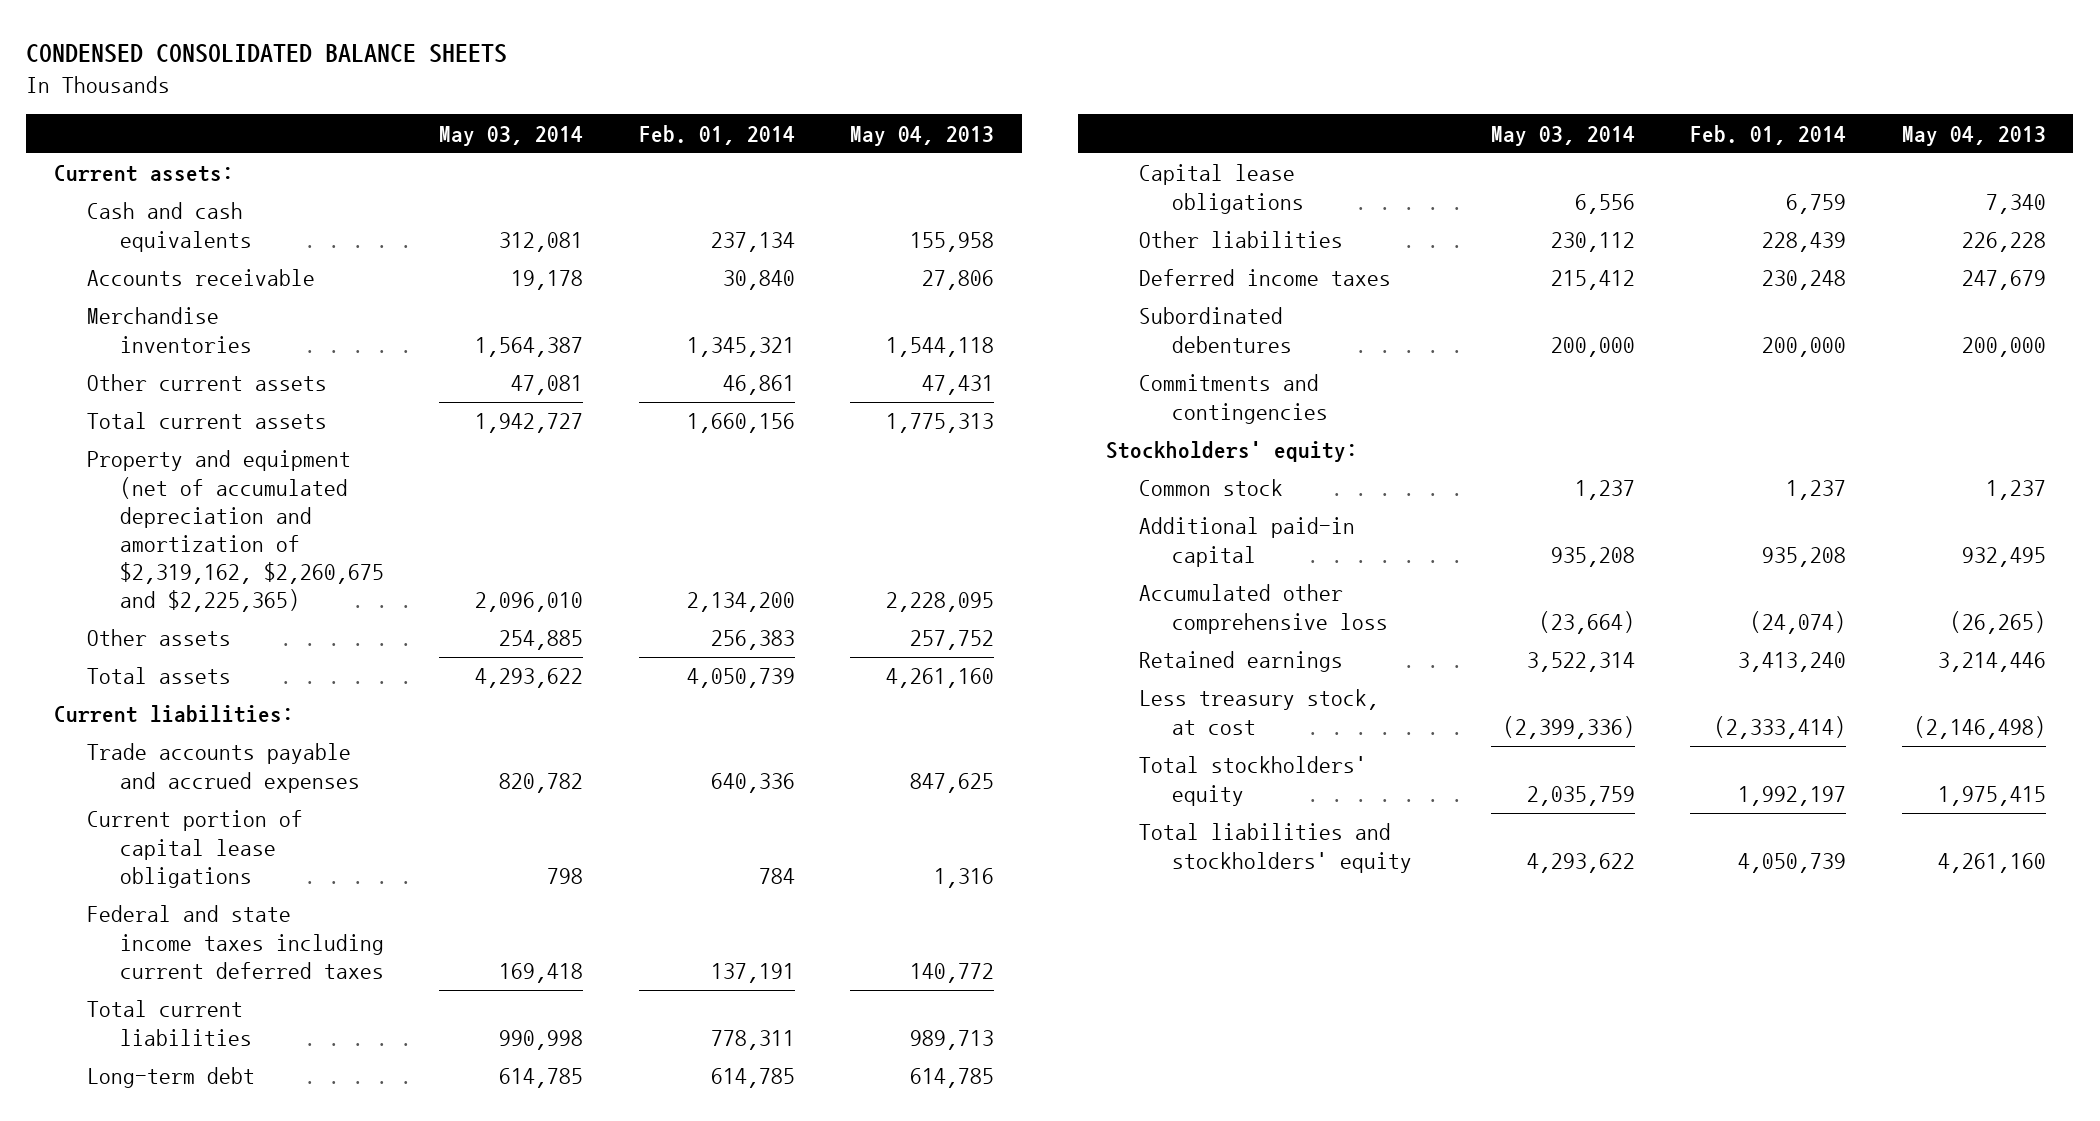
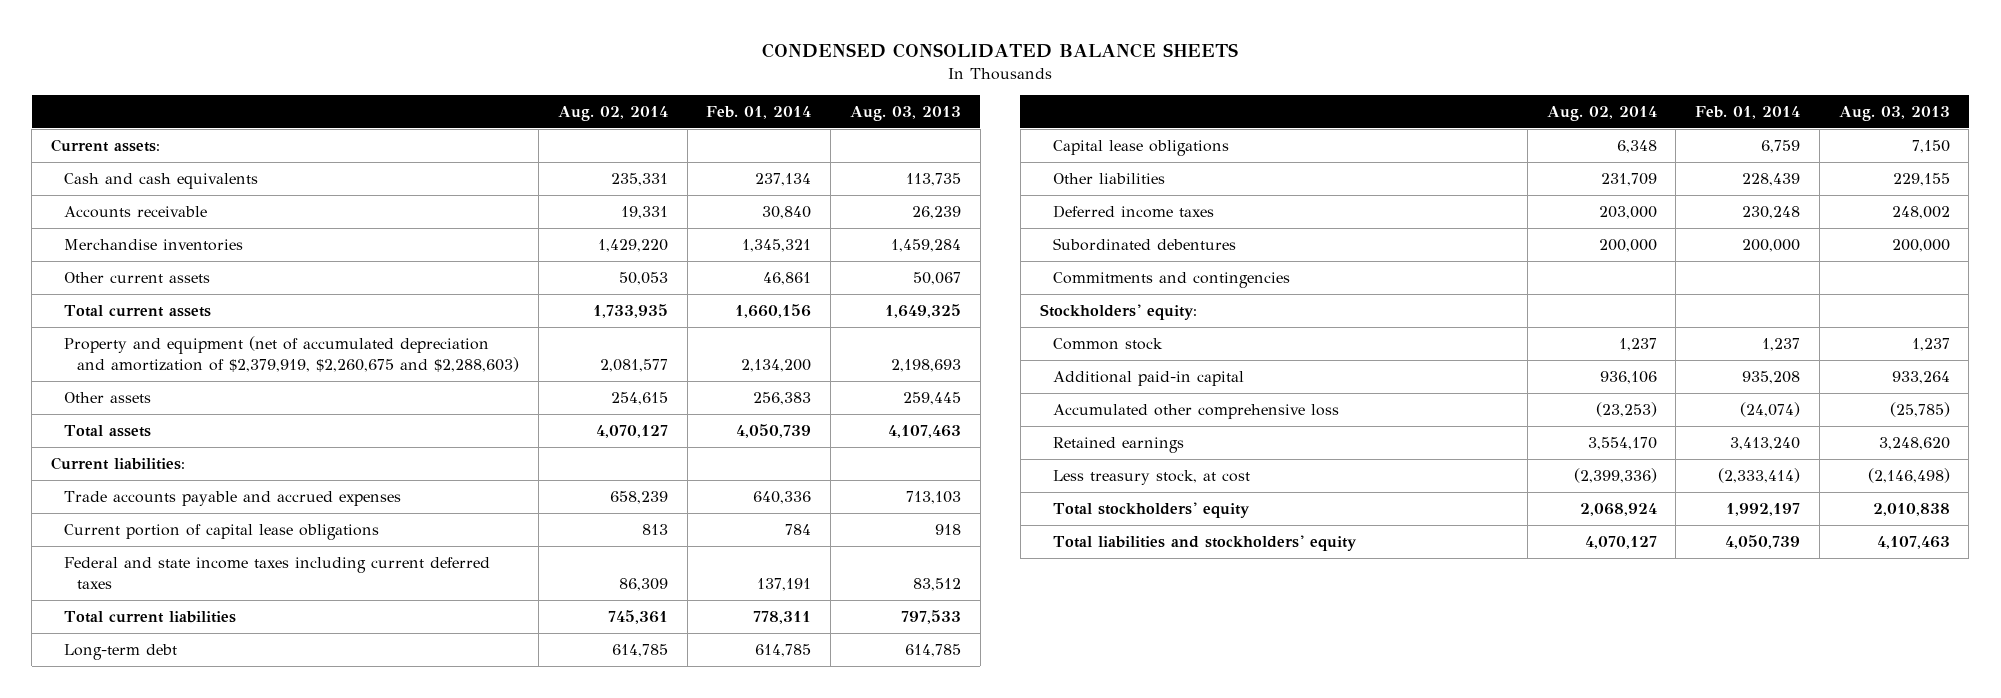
[439,125,584,146] May 03, 2014 -> none
[850,125,995,146] May 04, 2013 -> none
none -> [557,105,668,121] Aug. 02, 2014
none -> [849,105,961,121] Aug. 03, 2013
[87,450,384,613] Property and equipment (net of accumulated depreciation and amortization of $2,319,162, $2,260,675 and $2,225,365) -> [64,336,520,372] Property and equipment (net of accumulated depreciation and amortization of $2,379,919, $2,260,675 and $2,288,603)

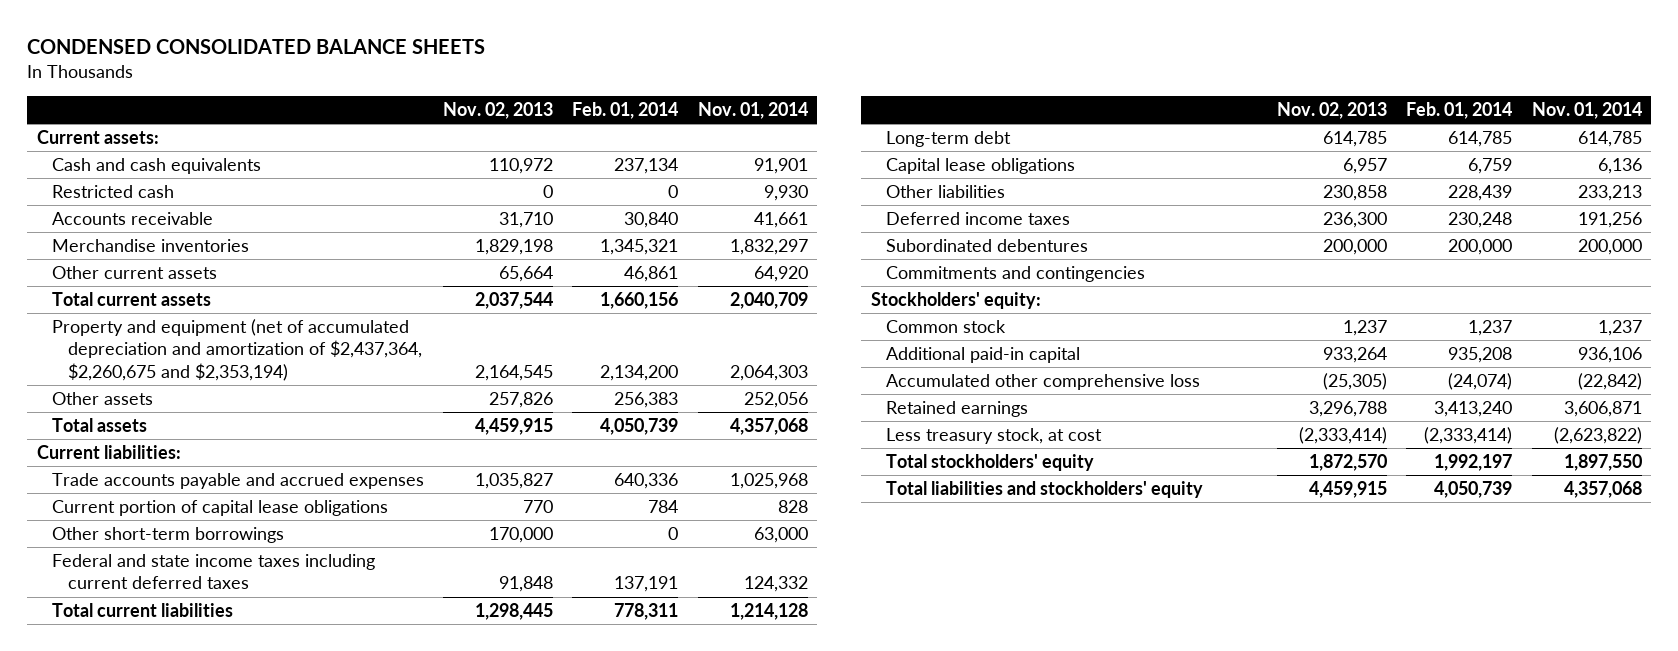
[557,105,668,121] Aug. 02, 2014 -> none
[849,105,961,121] Aug. 03, 2013 -> none
none -> [443,101,554,119] Nov. 02, 2013
none -> [697,101,808,119] Nov. 01, 2014
none -> [52,185,175,199] Restricted cash
[64,336,520,372] Property and equipment (net of accumulated depreciation and amortization of $2,379,919, $2,260,675 and $2,288,603) -> [52,319,423,381] Property and equipment (net of accumulated depreciation and amortization of $2,437,364, $2,260,675 and $2,353,194)
none -> [52,527,285,544] Other short-term borrowings

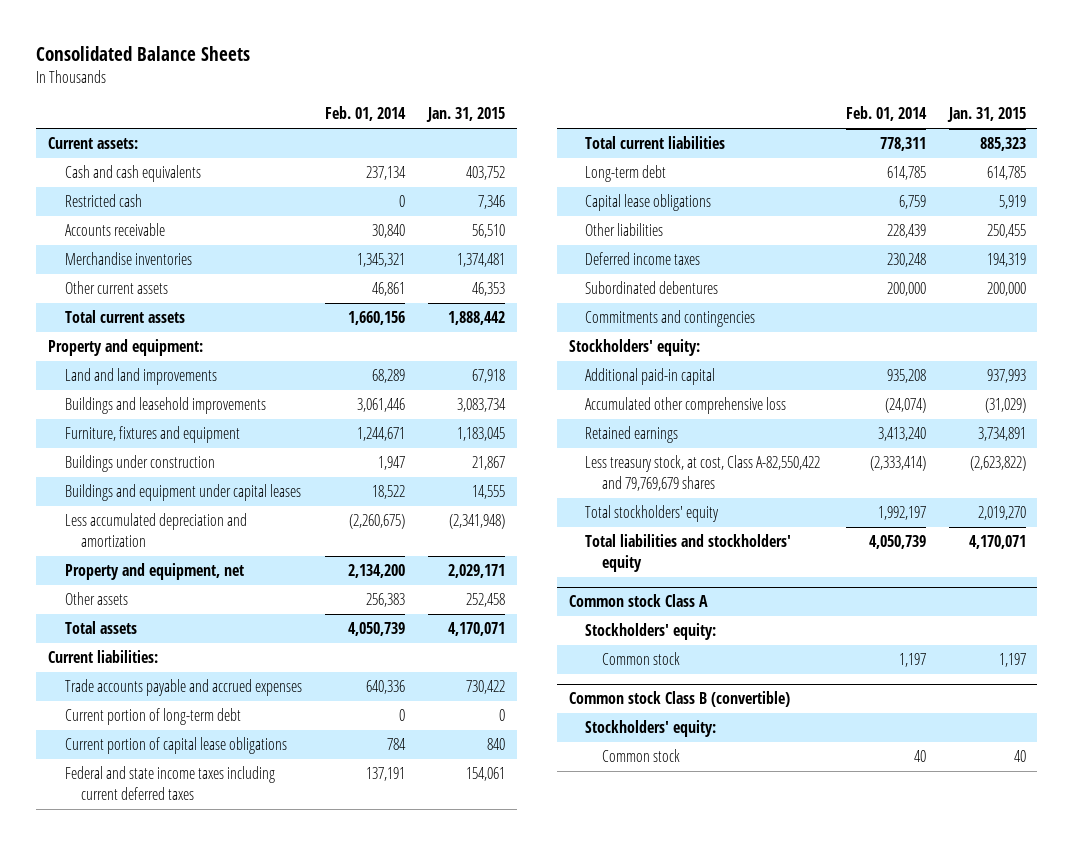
[27,39,486,55] CONDENSED CONSOLIDATED BALANCE SHEETS -> [36,46,251,62] Consolidated Balance Sheets
[443,101,554,119] Nov. 02, 2013 -> none
[697,101,808,119] Nov. 01, 2014 -> none
none -> [426,107,506,123] Jan. 31, 2015
none -> [47,339,203,357] Property and equipment:
none -> [64,368,217,386] Land and land improvements
none -> [64,397,266,415] Buildings and leasehold improvements
none -> [64,426,240,444] Furniture, fixtures and equipment
none -> [64,455,215,473] Buildings under construction
none -> [64,484,301,502] Buildings and equipment under capital leases
none -> [64,513,247,547] Less accumulated depreciation and amortization
[52,319,423,381] Property and equipment (net of accumulated depreciation and amortization of $2,437,364, $2,260,675 and $2,353,194) -> [64,563,244,581] Property and equipment, net
none -> [64,708,241,726] Current portion of long-term debt
[52,527,285,544] Other short-term borrowings -> none
[886,320,1007,334] Common stock -> none
[886,428,1103,445] Less treasury stock, at cost -> [585,455,821,491] Less treasury stock, at cost, Class A-82,550,422 and 79,769,679 shares
none -> [568,594,708,608] Common stock Class A
none -> [585,623,717,641] Stockholders' equity:
none -> [602,652,681,666] Common stock
none -> [568,691,790,708] Common stock Class B (convertible)
none -> [585,720,717,738] Stockholders' equity:
none -> [602,749,681,763] Common stock

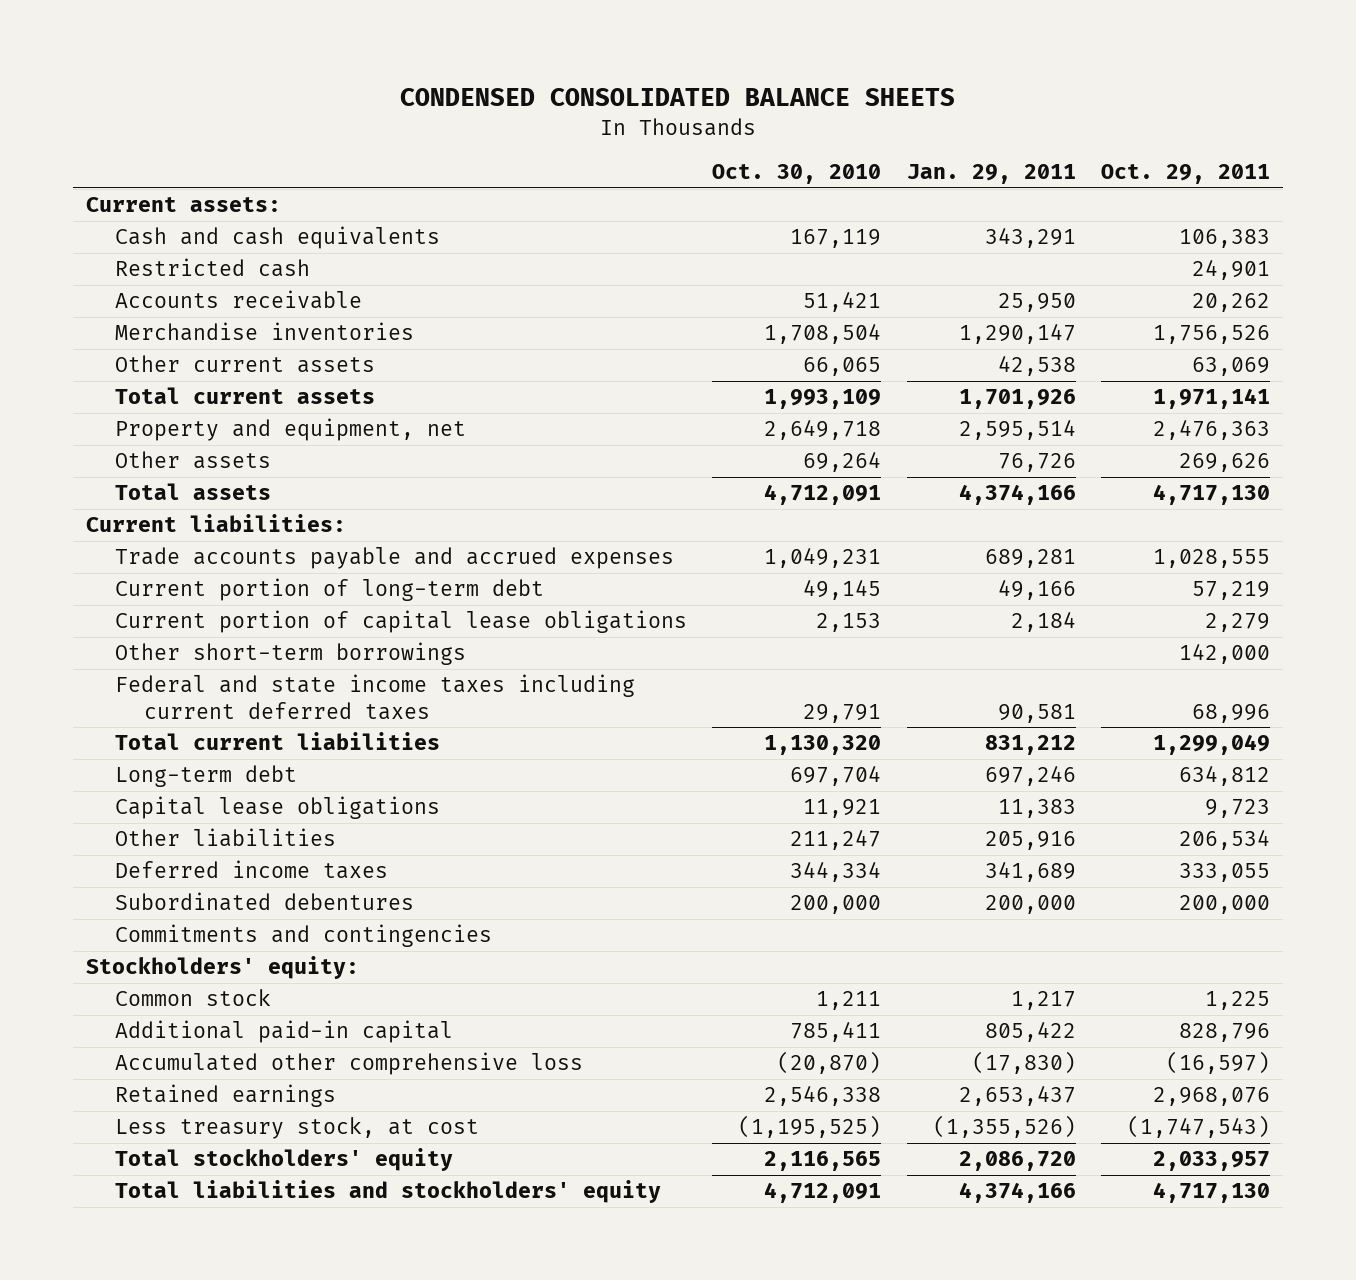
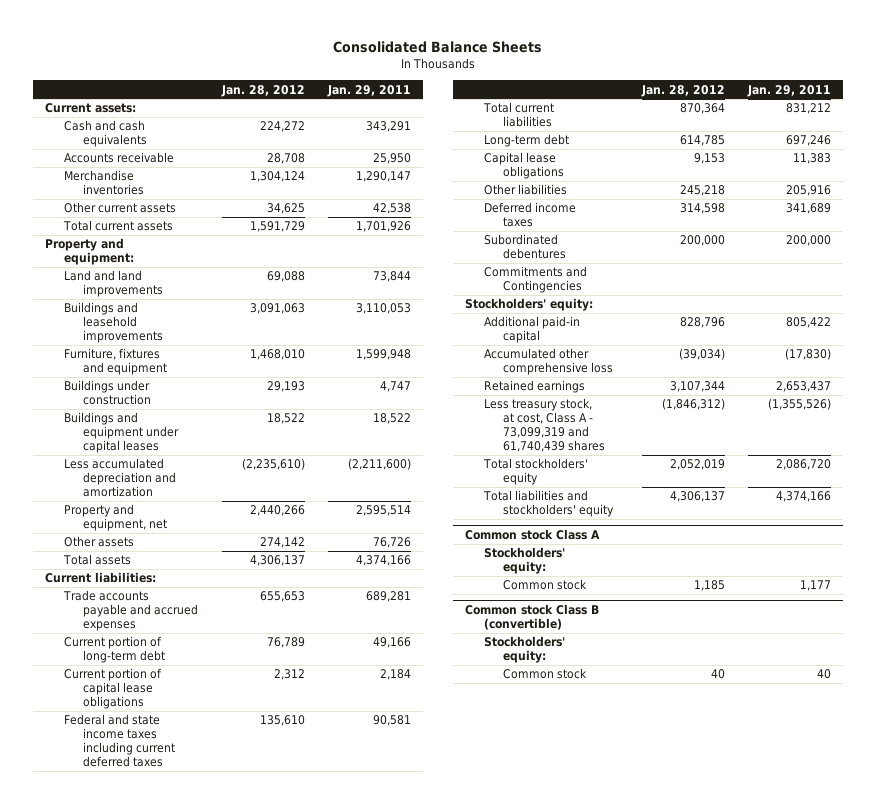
[400,88,956,107] CONDENSED CONSOLIDATED BALANCE SHEETS -> [333,40,543,53] Consolidated Balance Sheets
[712,163,882,184] Oct. 30, 2010 -> none
[1101,163,1271,184] Oct. 29, 2011 -> none
none -> [220,84,305,97] Jan. 28, 2012
[115,258,311,278] Restricted cash -> none
none -> [45,238,135,266] Property and equipment:
none -> [64,270,164,298] Land and land improvements
none -> [64,302,164,344] Buildings and leasehold improvements
none -> [64,348,168,376] Furniture, fixtures and equipment
none -> [64,380,152,406] Buildings under construction
none -> [64,412,180,454] Buildings and equipment under capital leases
none -> [64,458,177,498] Less accumulated depreciation and amortization
[115,642,467,666] Other short-term borrowings -> none
[115,924,493,948] Commitments and contingencies -> [484,266,588,294] Commitments and Contingencies
[115,989,272,1007] Common stock -> none
[115,1117,480,1140] Less treasury stock, at cost -> [484,398,606,453] Less treasury stock, at cost, Class A - 73,099,319 and 61,740,439 shares
none -> [464,529,600,541] Common stock Class A
none -> [484,547,566,575] Stockholders' equity:
none -> [503,579,588,591] Common stock
none -> [464,604,599,631] Common stock Class B (convertible)
none -> [484,636,566,664] Stockholders' equity:
none -> [503,668,588,680] Common stock

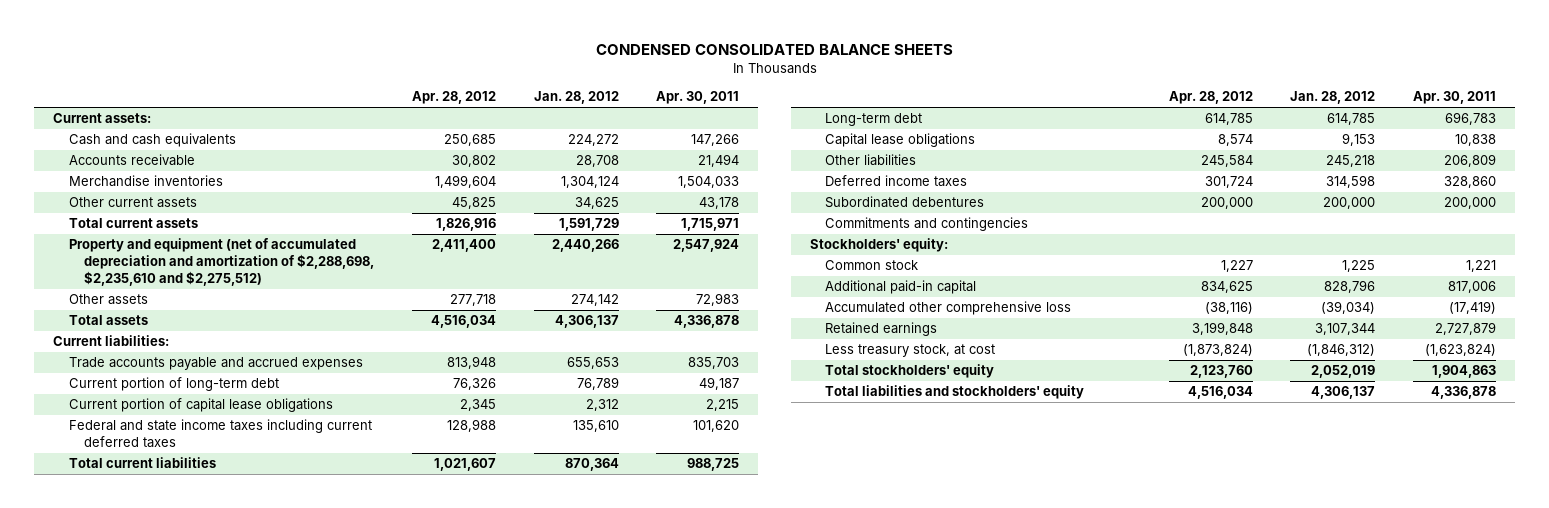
[333,40,543,53] Consolidated Balance Sheets -> [595,43,953,55] CONDENSED CONSOLIDATED BALANCE SHEETS
[327,84,412,97] Jan. 29, 2011 -> none
none -> [411,91,496,105] Apr. 28, 2012
none -> [656,91,740,105] Apr. 30, 2011
[45,238,135,266] Property and equipment: -> none
[64,270,164,298] Land and land improvements -> none
[64,302,164,344] Buildings and leasehold improvements -> none
[64,348,168,376] Furniture, fixtures and equipment -> none
[64,380,152,406] Buildings under construction -> none
[64,412,180,454] Buildings and equipment under capital leases -> none
[64,458,177,498] Less accumulated depreciation and amortization -> none
[64,504,168,532] Property and equipment, net -> [68,238,375,287] Property and equipment (net of accumulated depreciation and amortization of $2,288,698, $2,235,610 and $2,275,512)
[484,266,588,294] Commitments and Contingencies -> [825,217,1029,232] Commitments and contingencies
none -> [825,260,919,271] Common stock
[484,398,606,453] Less treasury stock, at cost, Class A - 73,099,319 and 61,740,439 shares -> [825,344,996,358] Less treasury stock, at cost
[464,529,600,541] Common stock Class A -> none
[484,547,566,575] Stockholders' equity: -> none
[503,579,588,591] Common stock -> none
[464,604,599,631] Common stock Class B (convertible) -> none
[484,636,566,664] Stockholders' equity: -> none
[503,668,588,680] Common stock -> none

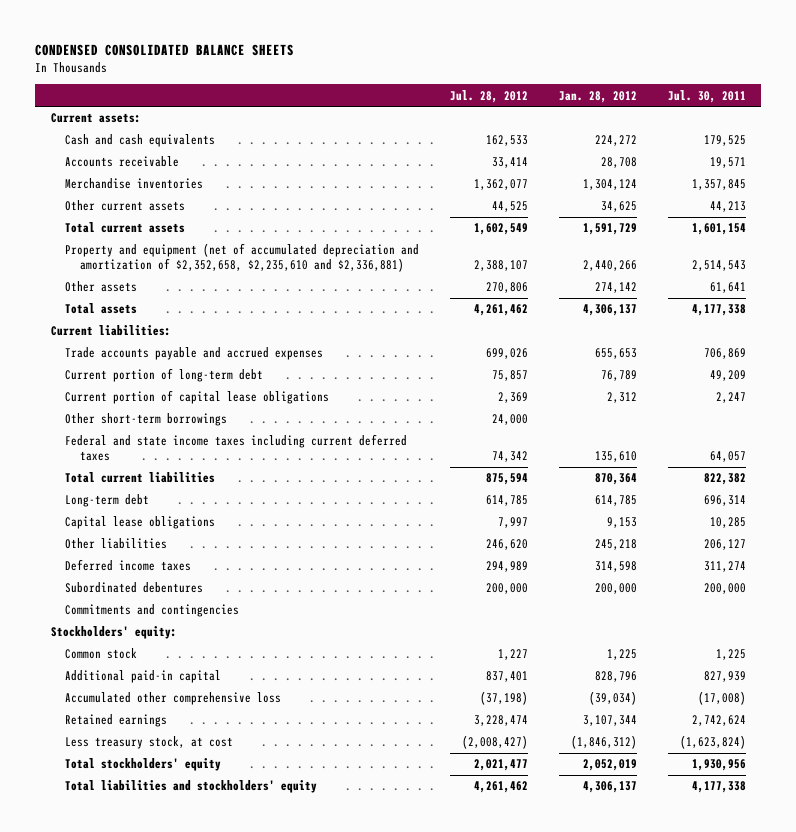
[411,91,496,105] Apr. 28, 2012 -> none
[656,91,740,105] Apr. 30, 2011 -> none
none -> [450,89,529,103] Jul. 28, 2012
none -> [667,89,746,103] Jul. 30, 2011
[68,238,375,287] Property and equipment (net of accumulated depreciation and amortization of $2,288,698, $2,235,610 and $2,275,512) -> [65,243,420,273] Property and equipment (net of accumulated depreciation and amortization of $2,352,658, $2,235,610 and $2,336,881)
none -> [65,413,228,427] Other short-term borrowings

